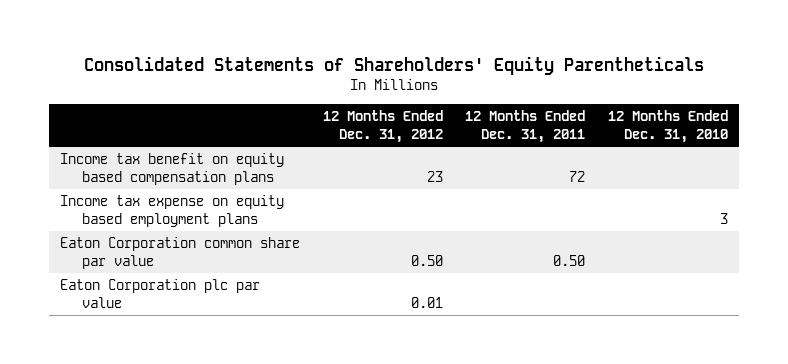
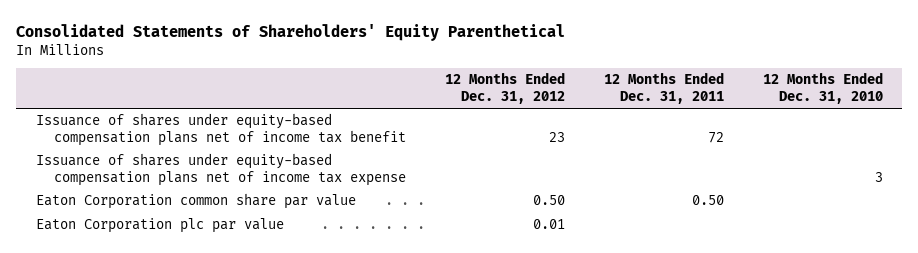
[84,55,705,75] Consolidated Statements of Shareholders' Equity Parentheticals -> [16,23,566,41] Consolidated Statements of Shareholders' Equity Parenthetical
[60,194,285,228] Income tax expense on equity based employment plans -> none
[60,152,285,186] Income tax benefit on equity based compensation plans -> [35,113,406,147] Issuance of shares under equity-based compensation plans net of income tax benefit
none -> [35,153,406,187] Issuance of shares under equity-based compensation plans net of income tax expense

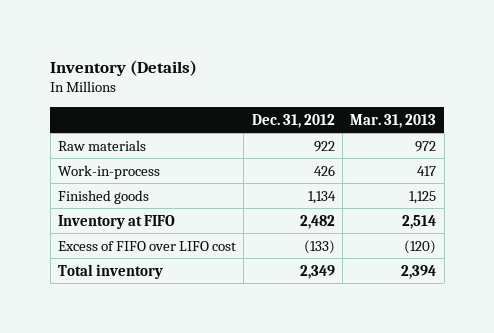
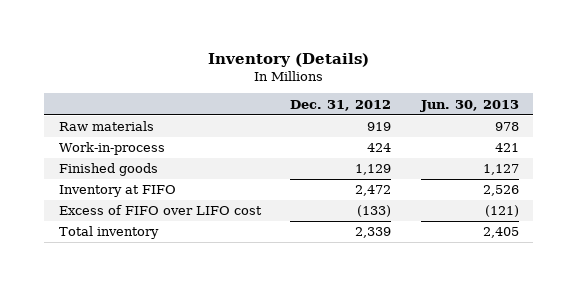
[350,113,437,128] Mar. 31, 2013 -> none
none -> [419,99,519,112] Jun. 30, 2013
[313,140,335,152] 922 -> [367,122,392,132] 919
[313,164,335,176] 426 -> [367,143,392,153] 424
[307,190,336,204] 1,134 -> [355,164,392,176] 1,129
[299,214,335,229] 2,482 -> [355,185,392,197] 2,472
[299,264,335,279] 2,349 -> [355,227,392,239] 2,339

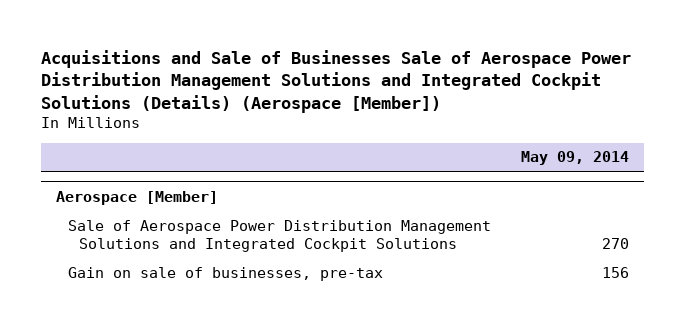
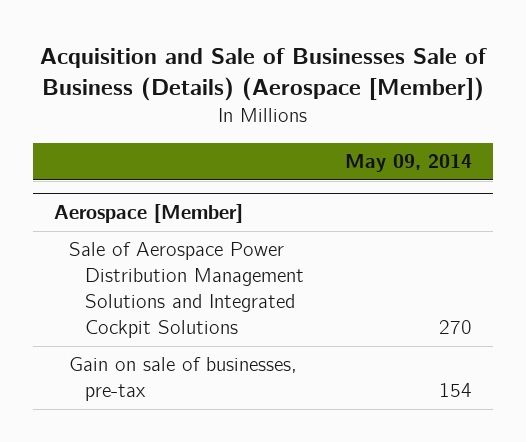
[41,49,632,113] Acquisitions and Sale of Businesses Sale of Aerospace Power Distribution Management Solutions and Integrated Cockpit Solutions (Details) (Aerospace [Member]) -> [39,48,487,102] Acquisition and Sale of Businesses Sale of Business (Details) (Aerospace [Member])
[601,266,629,278] 156 -> [439,383,473,398] 154

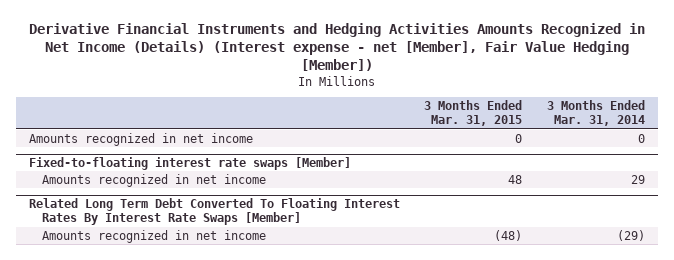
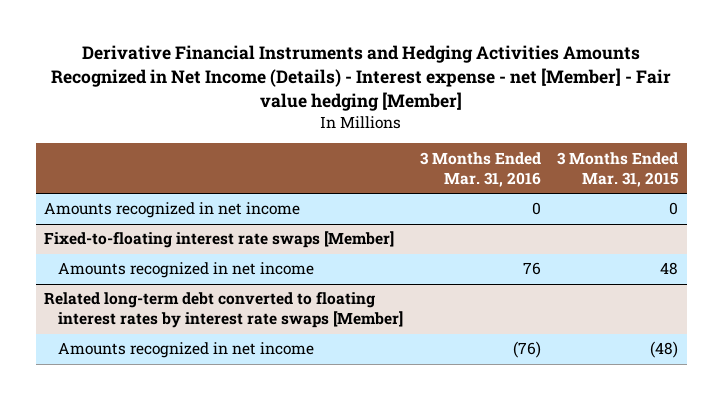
[28,23,645,71] Derivative Financial Instruments and Hedging Activities Amounts Recognized in Net Income (Details) (Interest expense - net [Member], Fair Value Hedging [Member]) -> [51,45,672,112] Derivative Financial Instruments and Hedging Activities Amounts Recognized in Net Income (Details) - Interest expense - net [Member] - Fair value hedging [Member]
[547,99,646,127] 3 Months Ended Mar. 31, 2014 -> none
none -> [419,151,541,187] 3 Months Ended Mar. 31, 2016
[28,197,400,226] Related Long Term Debt Converted To Floating Interest Rates By Interest Rate Swaps [Member] -> [43,292,404,329] Related long-term debt converted to floating interest rates by interest rate swaps [Member]

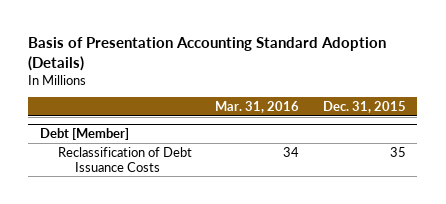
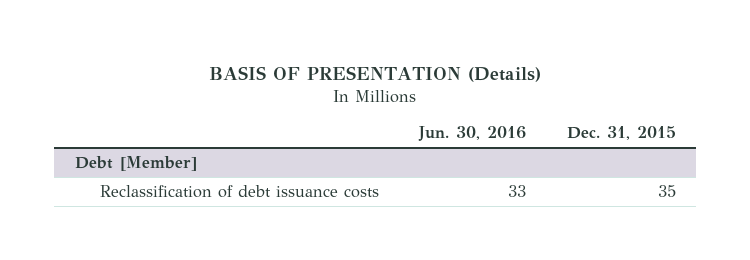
[28,37,387,71] Basis of Presentation Accounting Standard Adoption (Details) -> [209,65,542,82] BASIS OF PRESENTATION (Details)
[215,101,300,114] Mar. 31, 2016 -> none
none -> [418,126,527,142] Jun. 30, 2016
[57,146,192,172] Reclassification of Debt Issuance Costs -> [99,185,379,199] Reclassification of debt issuance costs

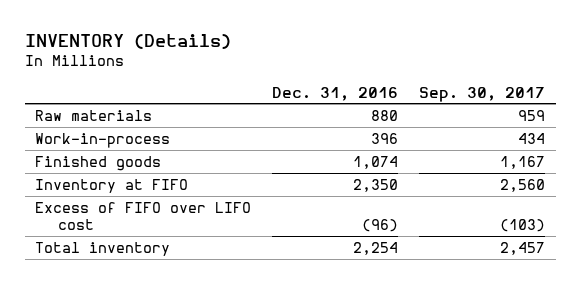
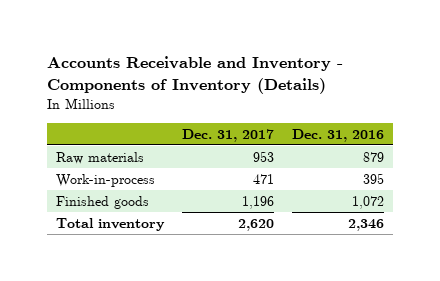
[24,34,231,50] INVENTORY (Details) -> [46,56,343,95] Accounts Receivable and Inventory - Components of Inventory (Details)
[419,86,546,102] Sep. 30, 2017 -> none
none -> [181,128,274,142] Dec. 31, 2017
[35,178,189,193] Inventory at FIFO -> none
[35,201,252,231] Excess of FIFO over LIFO cost -> none
[371,109,399,121] 880 -> [362,151,384,162] 879
[371,132,399,144] 396 -> [362,172,384,184] 395
[353,155,399,169] 1,074 -> [351,195,384,209] 1,072
[353,241,399,255] 2,254 -> [347,218,384,231] 2,346

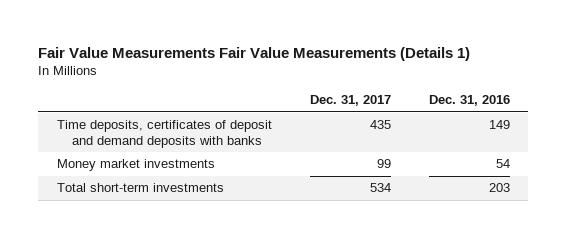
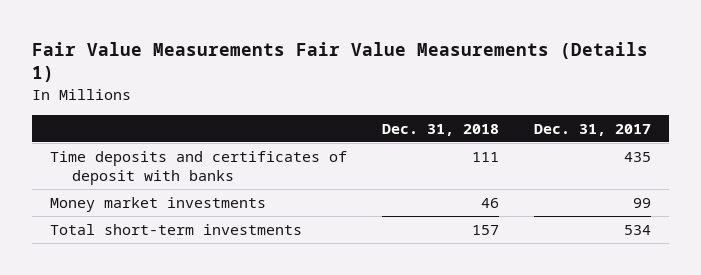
[428,95,510,107] Dec. 31, 2016 -> none
none -> [381,123,499,136] Dec. 31, 2018
[57,120,273,148] Time deposits, certificates of deposit and demand deposits with banks -> [49,150,347,185] Time deposits and certificates of deposit with banks

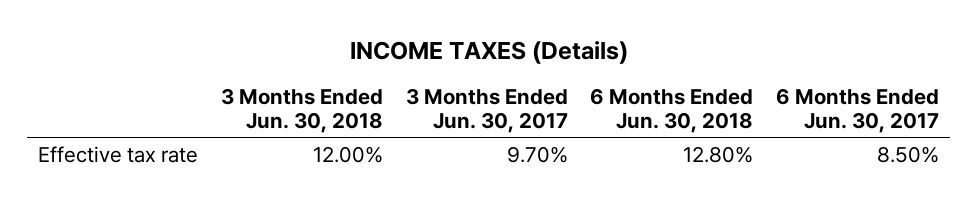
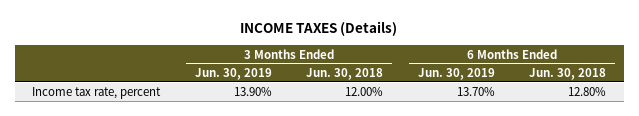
[405,87,568,134] 3 Months Ended Jun. 30, 2017 -> none
[776,87,940,134] 6 Months Ended Jun. 30, 2017 -> none
none -> [194,67,272,80] Jun. 30, 2019
none -> [417,67,495,80] Jun. 30, 2019
[38,145,199,163] Effective tax rate -> [32,87,162,100] Income tax rate, percent

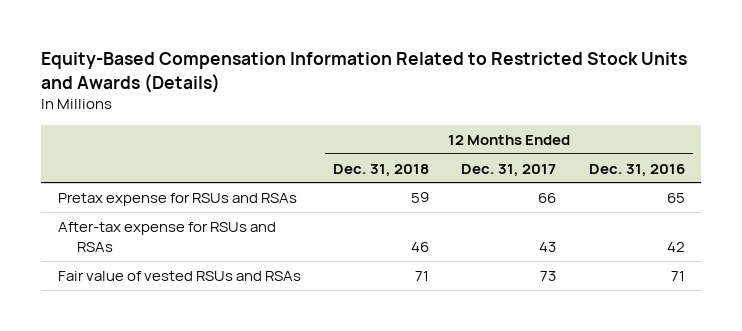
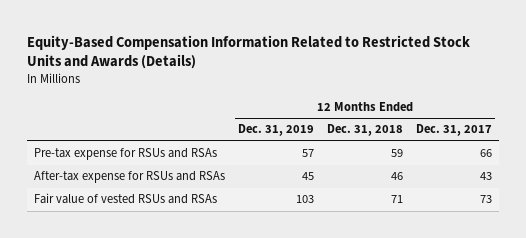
[588,163,685,177] Dec. 31, 2016 -> none
none -> [237,124,314,137] Dec. 31, 2019
[57,193,297,207] Pretax expense for RSUs and RSAs -> [33,148,217,161] Pre-tax expense for RSUs and RSAs

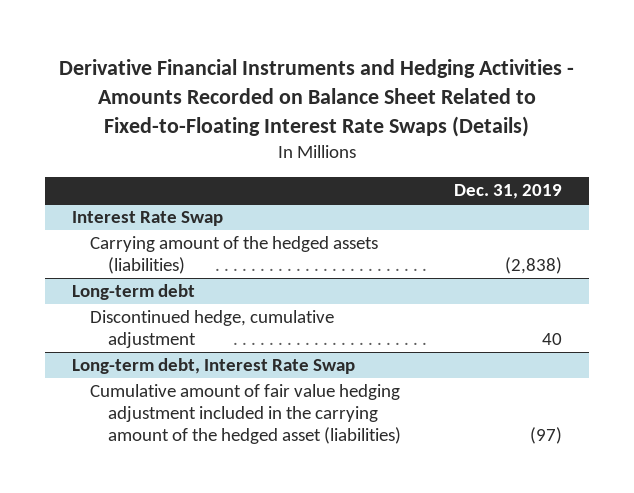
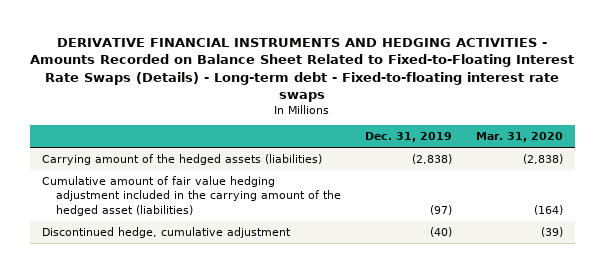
[59,58,575,137] Derivative Financial Instruments and Hedging Activities - Amounts Recorded on Balance Sheet Related to Fixed-to-Floating Interest Rate Swaps (Details) -> [30,38,575,102] DERIVATIVE FINANCIAL INSTRUMENTS AND HEDGING ACTIVITIES - Amounts Recorded on Balance Sheet Related to Fixed-to-Floating Interest Rate Swaps (Details) - Long-term debt - Fixed-to-floating interest rate swaps
none -> [475,132,563,143] Mar. 31, 2020
[72,211,224,227] Interest Rate Swap -> none
[72,284,196,301] Long-term debt -> none
[89,310,334,348] Discontinued hedge, cumulative adjustment -> none
[72,358,356,375] Long-term debt, Interest Rate Swap -> none
none -> [41,227,291,239] Discontinued hedge, cumulative adjustment

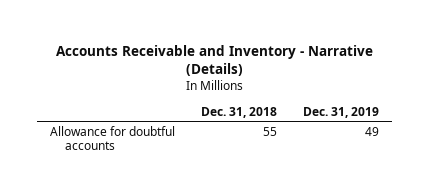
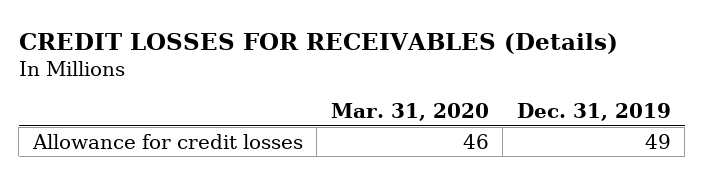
[55,44,373,76] Accounts Receivable and Inventory - Narrative (Details) -> [18,32,618,54] CREDIT LOSSES FOR RECEIVABLES (Details)
[201,106,278,118] Dec. 31, 2018 -> none
none -> [330,103,489,122] Mar. 31, 2020
[50,126,176,151] Allowance for doubtful accounts -> [31,133,303,149] Allowance for credit losses

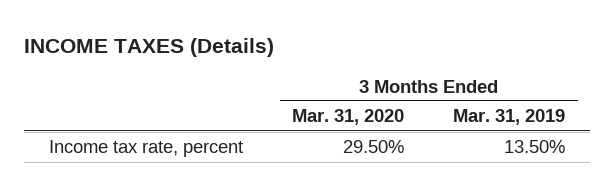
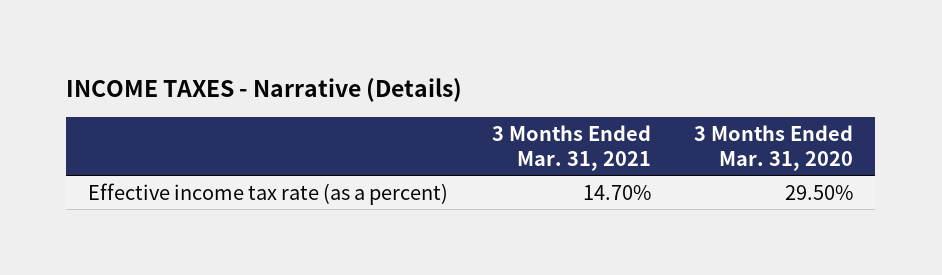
[24,37,275,57] INCOME TAXES (Details) -> [66,78,463,103] INCOME TAXES - Narrative (Details)
[453,109,566,126] Mar. 31, 2019 -> none
none -> [491,124,651,172] 3 Months Ended Mar. 31, 2021
[48,140,243,158] Income tax rate, percent -> [88,182,449,205] Effective income tax rate (as a percent)

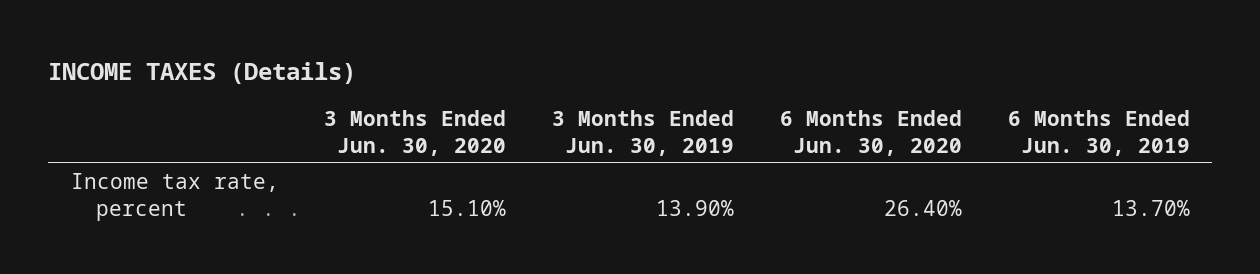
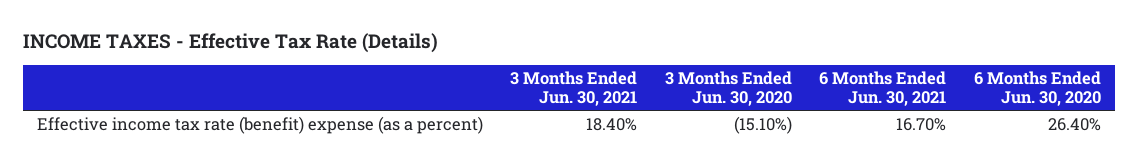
[47,61,356,84] INCOME TAXES (Details) -> [22,33,438,54] INCOME TAXES - Effective Tax Rate (Details)
[552,109,735,156] 3 Months Ended Jun. 30, 2019 -> none
[1007,109,1190,156] 6 Months Ended Jun. 30, 2019 -> none
none -> [510,70,638,107] 3 Months Ended Jun. 30, 2021
none -> [819,70,947,107] 6 Months Ended Jun. 30, 2021
[70,173,279,221] Income tax rate, percent -> [36,116,483,135] Effective income tax rate (benefit) expense (as a percent)
[428,199,507,216] 15.10% -> [733,116,792,135] (15.10%)

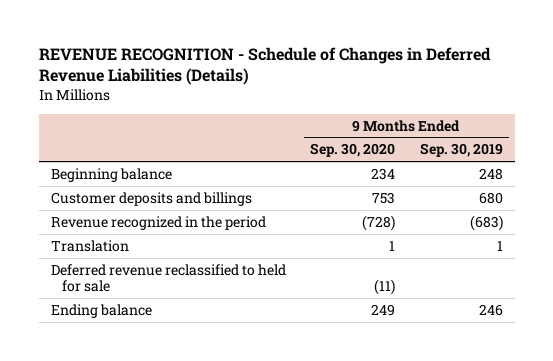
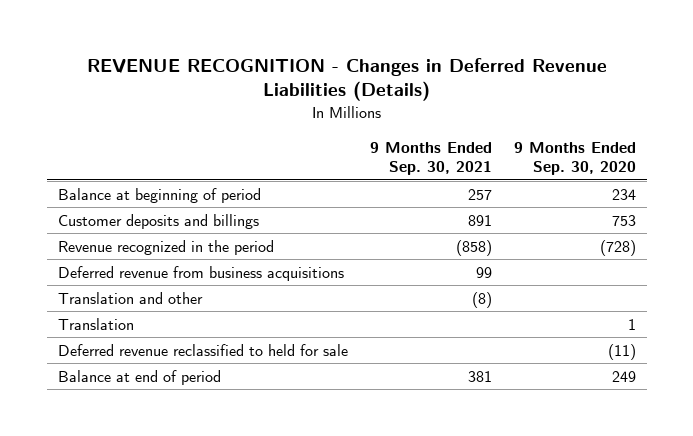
[38,47,491,86] REVENUE RECOGNITION - Schedule of Changes in Deferred Revenue Liabilities (Details) -> [86,57,607,102] REVENUE RECOGNITION - Changes in Deferred Revenue Liabilities (Details)
[419,143,503,158] Sep. 30, 2019 -> none
none -> [369,141,492,176] 9 Months Ended Sep. 30, 2021
[50,167,172,182] Beginning balance -> [57,187,261,203] Balance at beginning of period
none -> [57,265,344,281] Deferred revenue from business acquisitions
none -> [57,291,203,304] Translation and other
[50,303,152,318] Ending balance -> [57,369,221,385] Balance at end of period

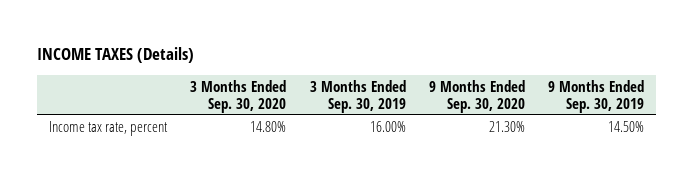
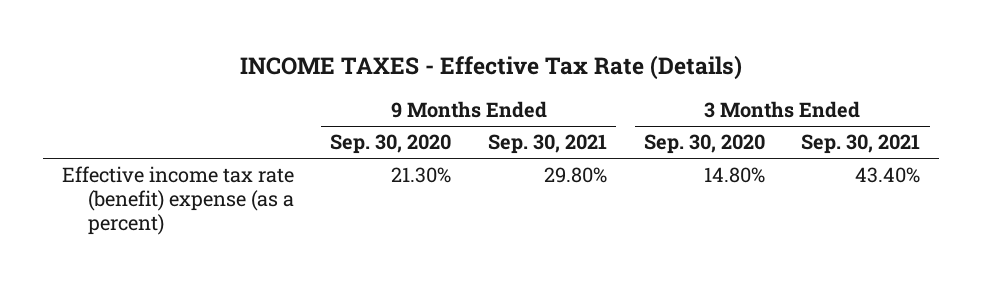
[37,47,195,64] INCOME TAXES (Details) -> [240,55,743,81] INCOME TAXES - Effective Tax Rate (Details)
[309,79,406,113] 3 Months Ended Sep. 30, 2019 -> none
[548,79,645,113] 9 Months Ended Sep. 30, 2019 -> none
none -> [488,134,608,155] Sep. 30, 2021
none -> [801,134,921,155] Sep. 30, 2021
[48,121,168,137] Income tax rate, percent -> [61,166,294,236] Effective income tax rate (benefit) expense (as a percent)

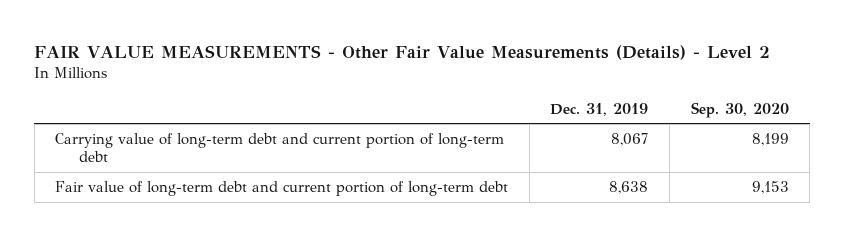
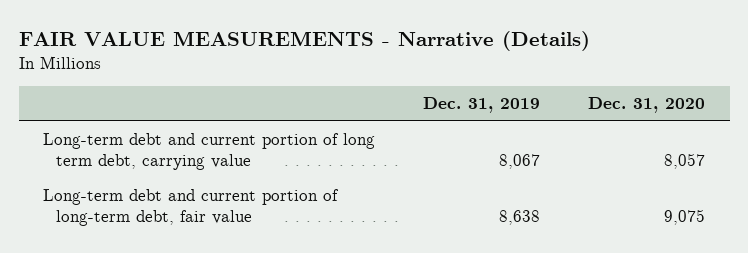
[34,44,771,60] FAIR VALUE MEASUREMENTS - Other Fair Value Measurements (Details) - Level 2 -> [18,30,590,51] FAIR VALUE MEASUREMENTS - Narrative (Details)
[690,101,789,118] Sep. 30, 2020 -> none
none -> [588,97,706,114] Dec. 31, 2020
[55,133,505,163] Carrying value of long-term debt and current portion of long-term debt -> [42,133,375,171] Long-term debt and current portion of long term debt, carrying value
[55,181,509,197] Fair value of long-term debt and current portion of long-term debt -> [42,189,339,227] Long-term debt and current portion of long-term debt, fair value

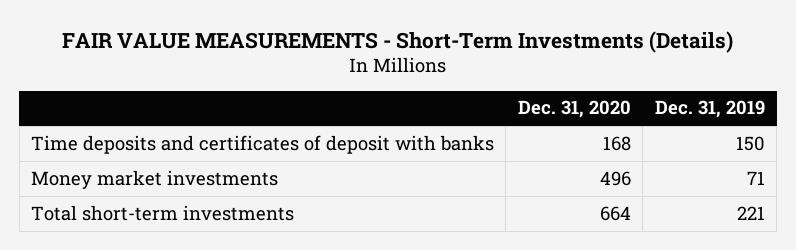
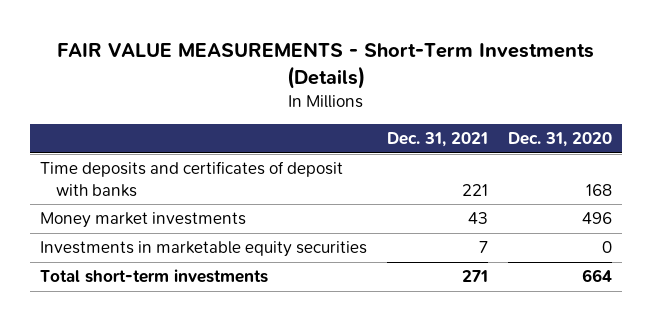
[654,100,765,119] Dec. 31, 2019 -> none
none -> [387,132,489,148] Dec. 31, 2021
none -> [40,241,368,258] Investments in marketable equity securities

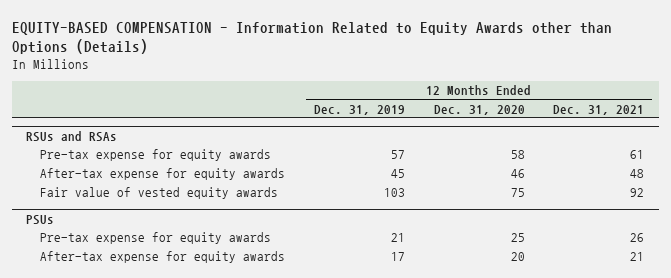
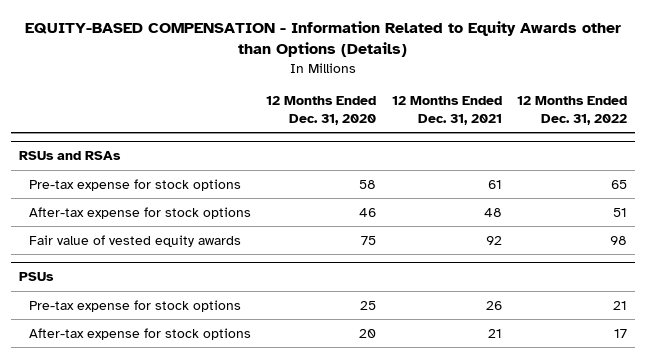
[313,104,405,115] Dec. 31, 2019 -> none
none -> [516,96,627,125] 12 Months Ended Dec. 31, 2022
[39,149,271,162] Pre-tax expense for equity awards -> [28,178,241,191] Pre-tax expense for stock options
[39,168,285,181] After-tax expense for equity awards -> [28,206,251,219] After-tax expense for stock options
[39,232,271,245] Pre-tax expense for equity awards -> [28,299,241,312] Pre-tax expense for stock options
[39,251,285,264] After-tax expense for equity awards -> [28,327,251,340] After-tax expense for stock options

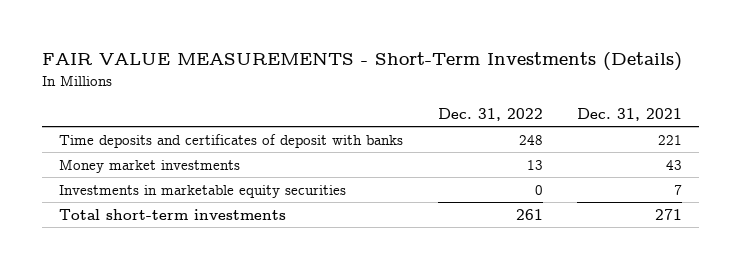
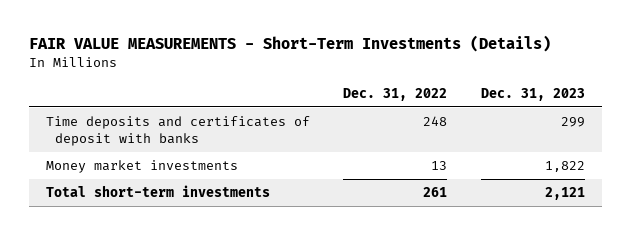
[576,107,682,121] Dec. 31, 2021 -> none
none -> [481,87,586,101] Dec. 31, 2023
[59,184,347,198] Investments in marketable equity securities -> none

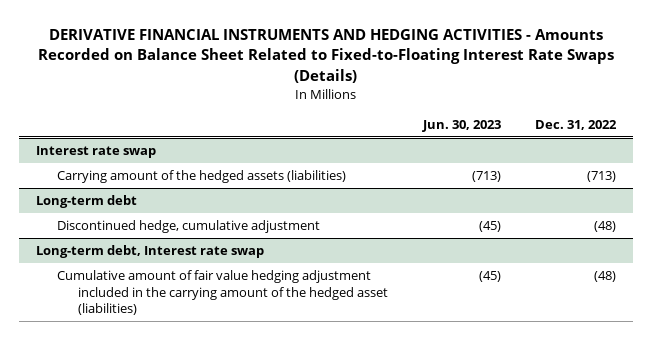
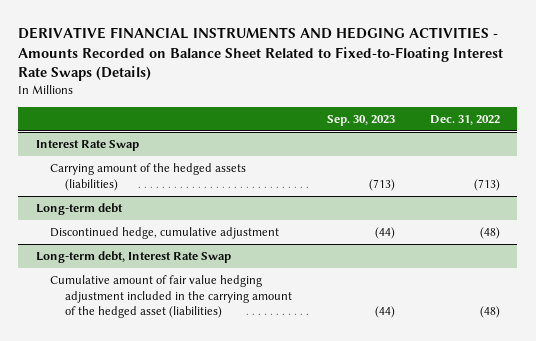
[421,120,501,133] Jun. 30, 2023 -> none
none -> [326,115,395,127] Sep. 30, 2023
[36,146,157,159] Interest rate swap -> [35,140,139,152] Interest Rate Swap
[36,245,265,259] Long-term debt, Interest rate swap -> [35,251,231,264] Long-term debt, Interest Rate Swap

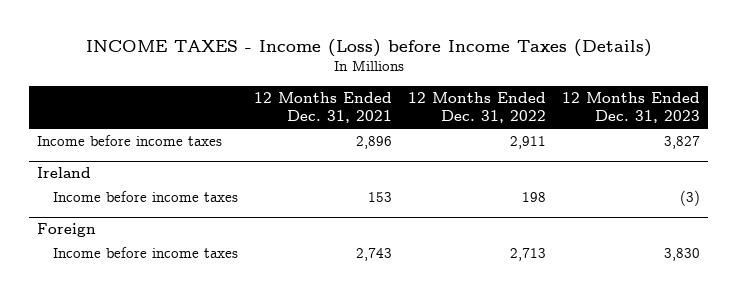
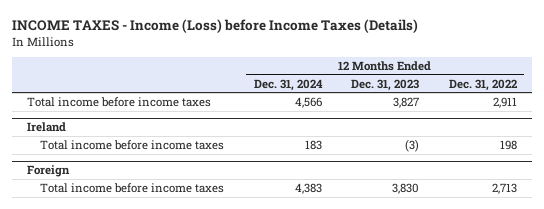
[254,91,393,124] 12 Months Ended Dec. 31, 2021 -> none
none -> [253,78,323,91] Dec. 31, 2024
[37,134,223,146] Income before income taxes -> [26,96,211,107] Total income before income taxes
[53,190,239,202] Income before income taxes -> [39,139,224,150] Total income before income taxes
[53,246,239,258] Income before income taxes -> [39,182,224,193] Total income before income taxes

